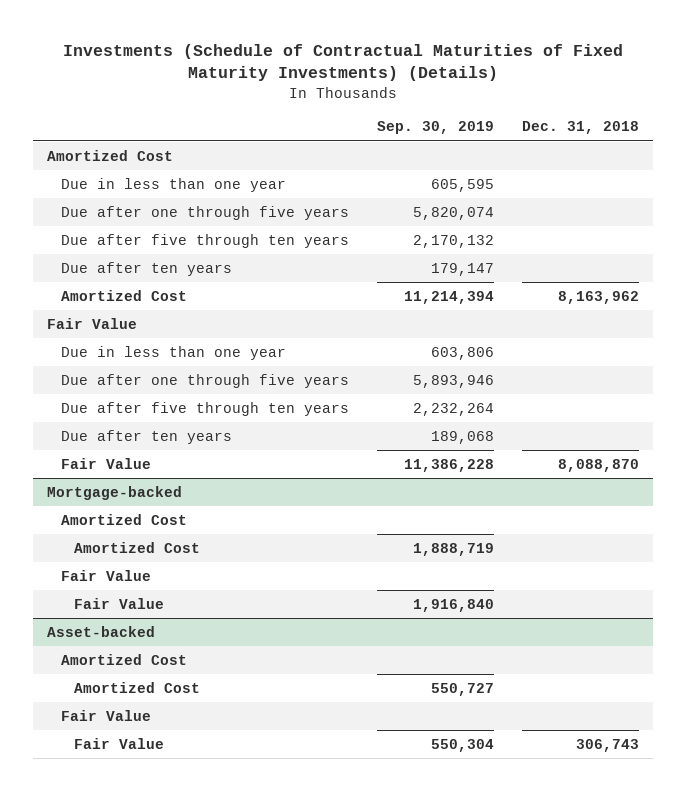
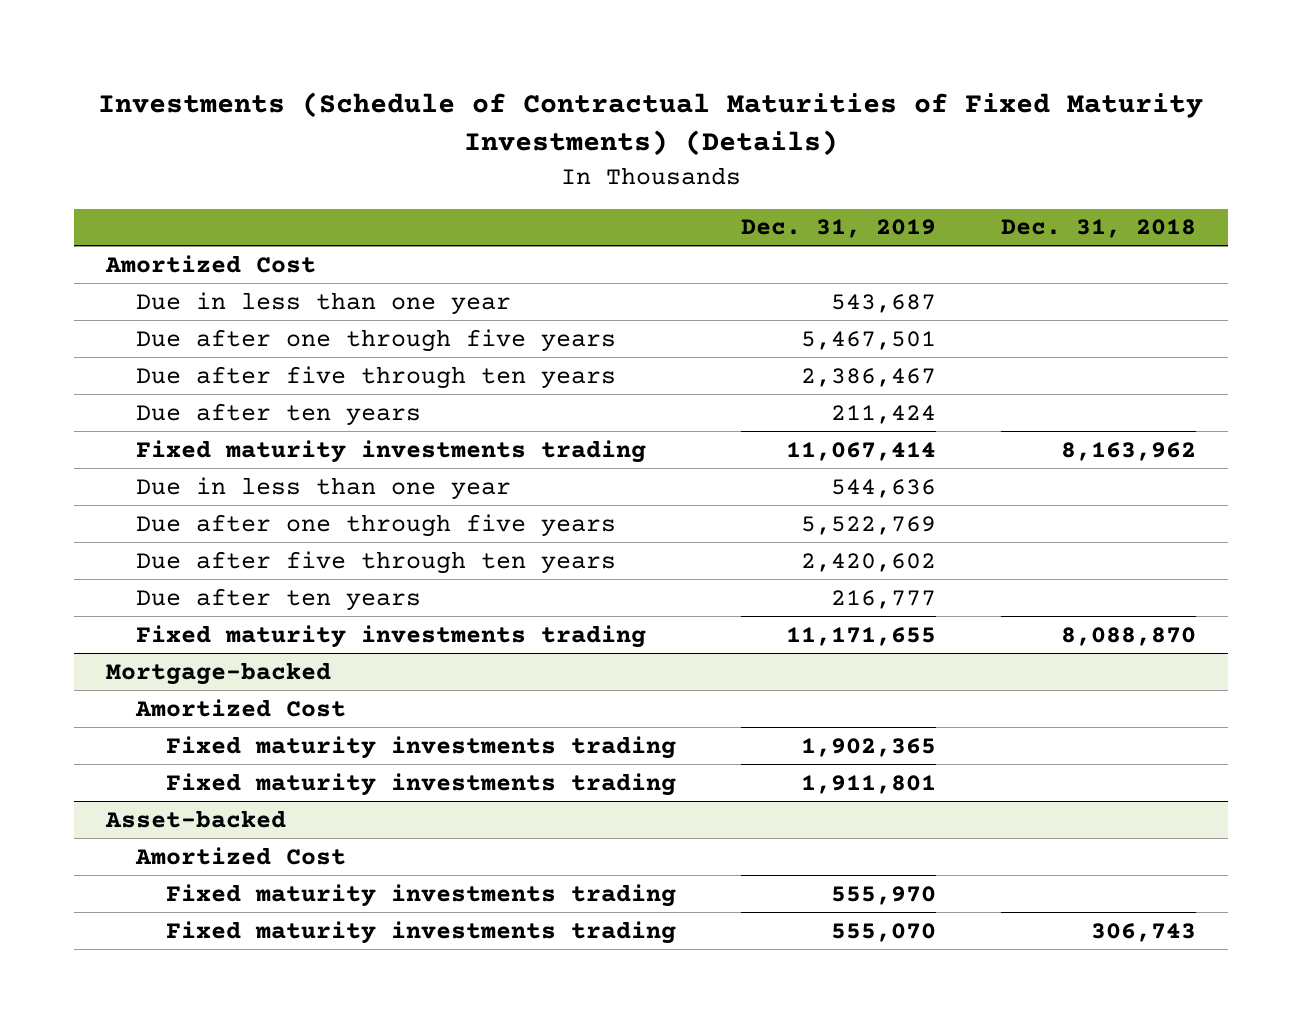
[377,121,495,135] Sep. 30, 2019 -> none
none -> [741,219,937,239] Dec. 31, 2019
[47,317,138,329] Fair Value -> none
[60,289,187,301] Amortized Cost -> [136,439,647,463] Fixed maturity investments trading
[60,457,151,469] Fair Value -> [136,624,647,648] Fixed maturity investments trading
[60,569,151,581] Fair Value -> none
[74,541,201,553] Amortized Cost -> [166,735,677,759] Fixed maturity investments trading
[74,597,165,609] Fair Value -> [166,772,677,796] Fixed maturity investments trading
[60,709,151,721] Fair Value -> none
[74,681,201,693] Amortized Cost -> [166,883,677,907] Fixed maturity investments trading
[74,737,165,749] Fair Value -> [166,920,677,944] Fixed maturity investments trading

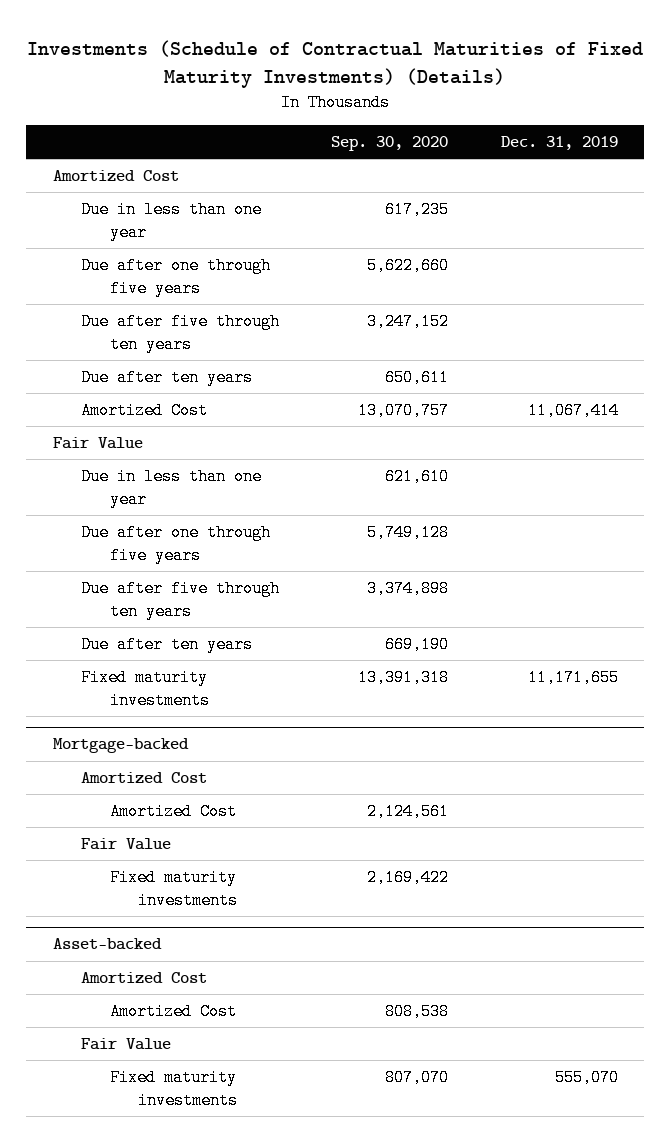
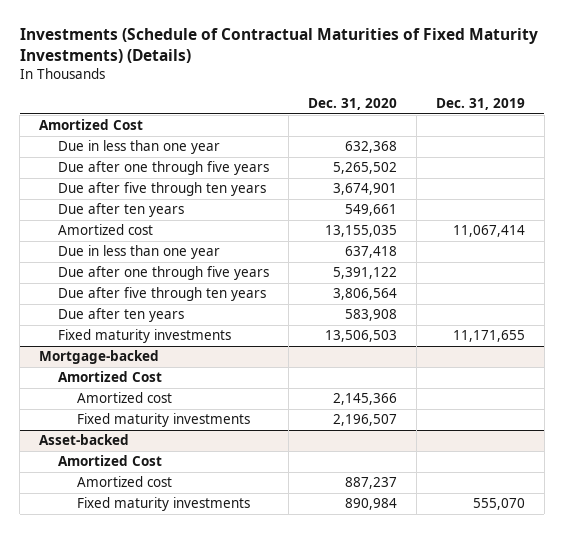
[331,136,449,152] Sep. 30, 2020 -> none
none -> [307,97,397,110] Dec. 31, 2020
[52,437,143,450] Fair Value -> none
[81,402,209,420] Amortized Cost -> [58,224,154,236] Amortized cost
[81,838,172,851] Fair Value -> none
[109,803,237,821] Amortized Cost -> [77,392,173,404] Amortized cost
[81,1038,172,1051] Fair Value -> none
[109,1003,237,1021] Amortized Cost -> [77,476,173,488] Amortized cost

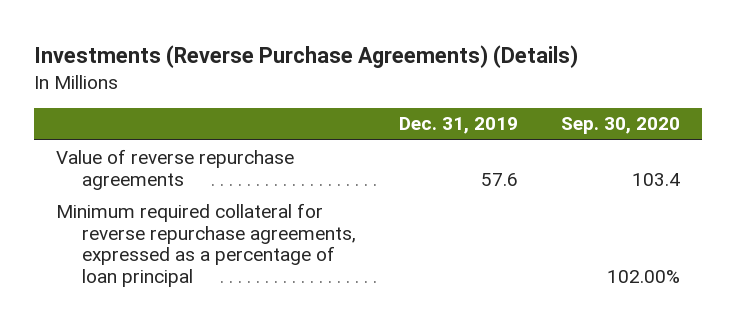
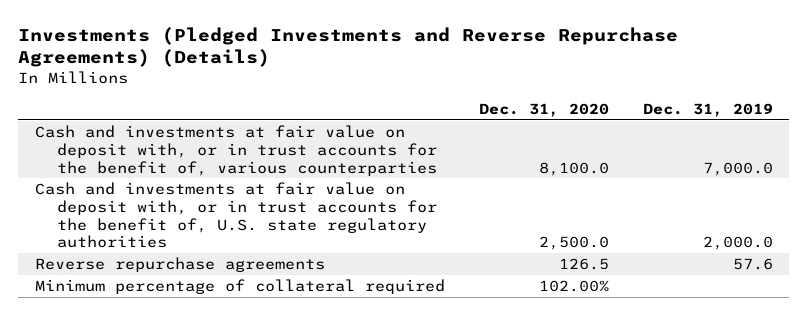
[34,45,579,69] Investments (Reverse Purchase Agreements) (Details) -> [18,26,679,68] Investments (Pledged Investments and Reverse Repurchase Agreements) (Details)
[561,117,681,135] Sep. 30, 2020 -> none
none -> [478,102,609,117] Dec. 31, 2020
none -> [34,124,438,176] Cash and investments at fair value on deposit with, or in trust accounts for the benefit of, various counterparties
none -> [34,181,438,249] Cash and investments at fair value on deposit with, or in trust accounts for the benefit of, U.S. state regulatory authorities
[55,148,294,190] Value of reverse repurchase agreements -> [34,256,325,272] Reverse repurchase agreements
[55,202,356,287] Minimum required collateral for reverse repurchase agreements, expressed as a percentage of loan principal -> [34,278,445,294] Minimum percentage of collateral required

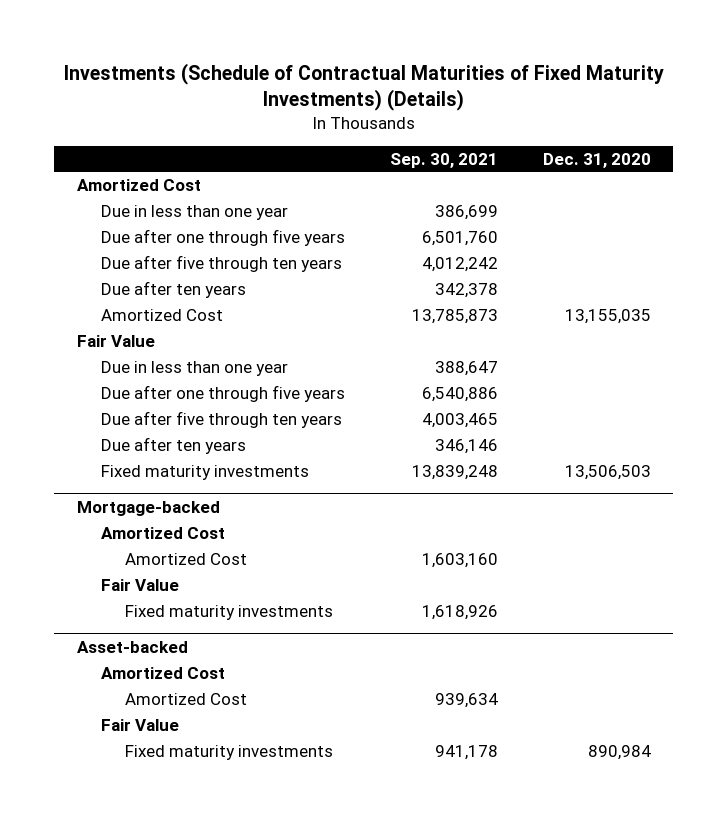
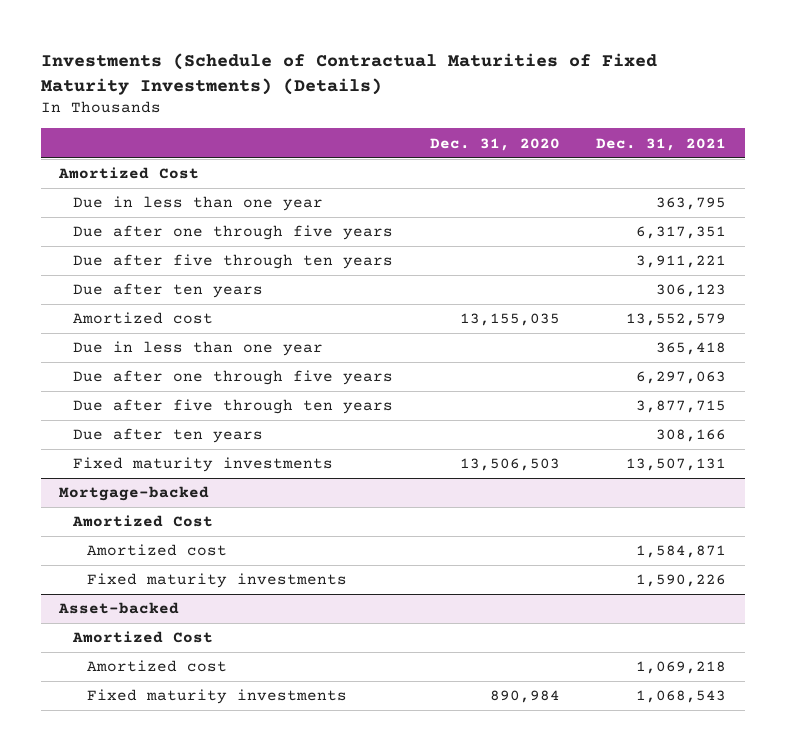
[389,152,498,168] Sep. 30, 2021 -> none
none -> [596,137,727,151] Dec. 31, 2021
[76,334,155,347] Fair Value -> none
[100,308,223,321] Amortized Cost -> [72,312,213,325] Amortized cost
[100,578,179,591] Fair Value -> none
[124,552,247,565] Amortized Cost -> [86,544,227,557] Amortized cost
[100,718,179,731] Fair Value -> none
[124,692,247,705] Amortized Cost -> [86,660,227,673] Amortized cost

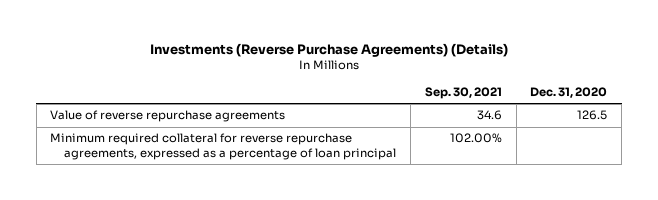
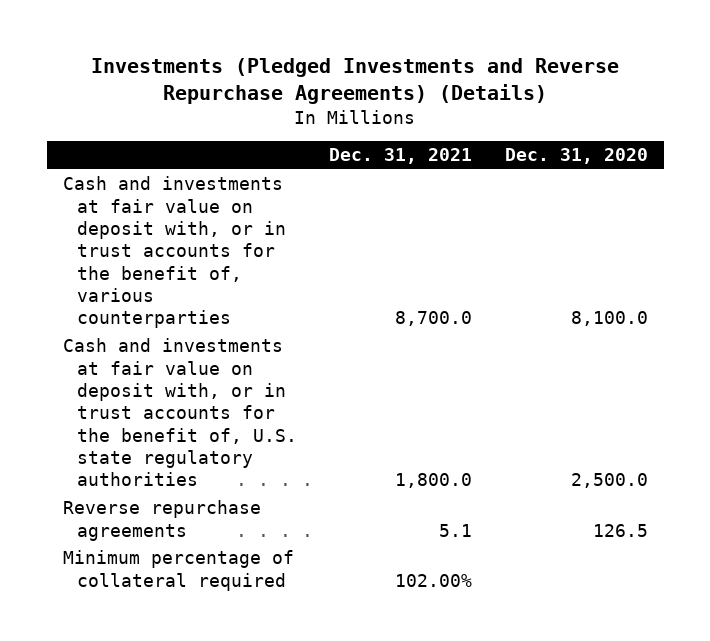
[149,42,508,57] Investments (Reverse Purchase Agreements) (Details) -> [91,58,620,105] Investments (Pledged Investments and Reverse Repurchase Agreements) (Details)
[424,87,502,100] Sep. 30, 2021 -> none
none -> [329,148,473,165] Dec. 31, 2021
none -> [62,176,287,329] Cash and investments at fair value on deposit with, or in trust accounts for the benefit of, various counterparties
none -> [62,338,298,487] Cash and investments at fair value on deposit with, or in trust accounts for the benefit of, U.S. state regulatory authorities
[50,110,286,123] Value of reverse repurchase agreements -> [62,500,261,541] Reverse repurchase agreements
[50,133,397,160] Minimum required collateral for reverse repurchase agreements, expressed as a percentage of loan principal -> [62,550,294,591] Minimum percentage of collateral required

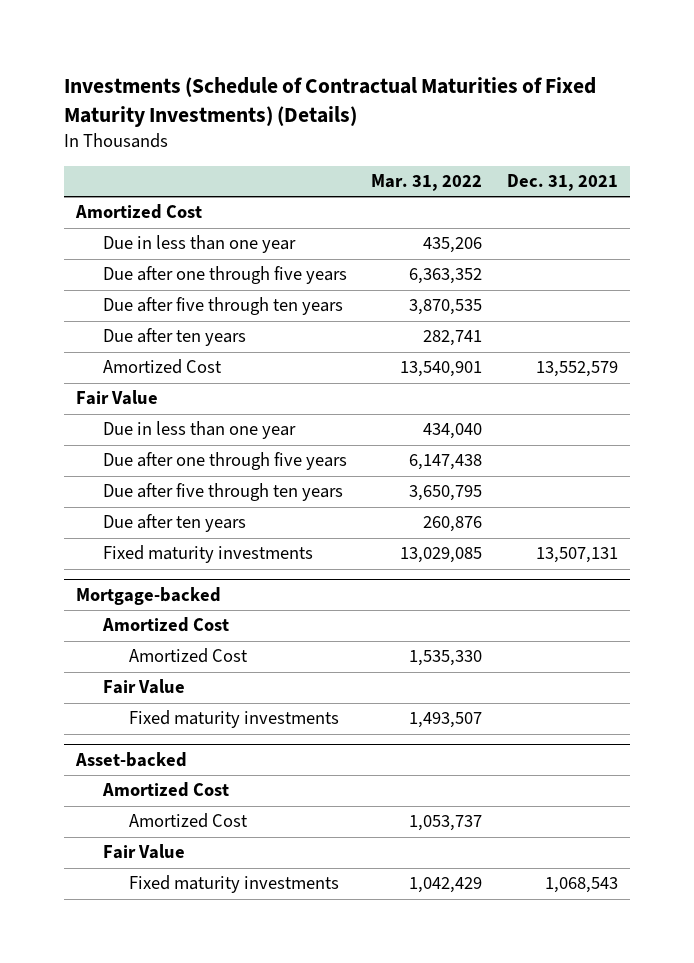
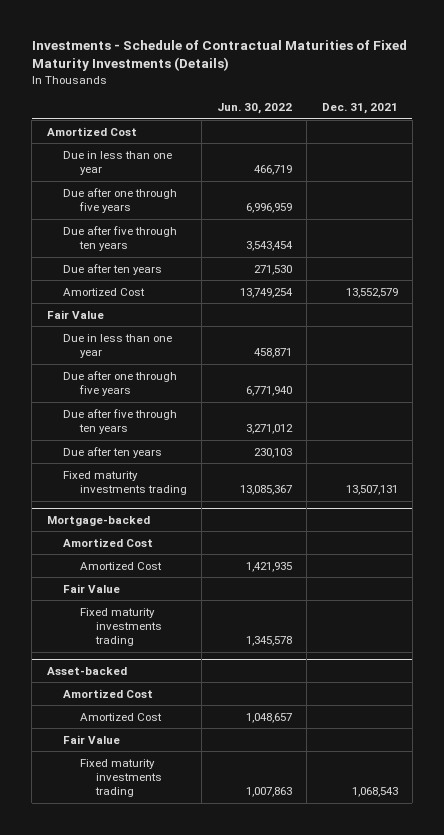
[64,77,597,127] Investments (Schedule of Contractual Maturities of Fixed Maturity Investments) (Details) -> [31,39,407,72] Investments - Schedule of Contractual Maturities of Fixed Maturity Investments (Details)
[371,174,483,192] Mar. 31, 2022 -> none
none -> [216,103,292,115] Jun. 30, 2022
[102,545,313,564] Fixed maturity investments -> [63,470,187,496] Fixed maturity investments trading
[128,710,339,729] Fixed maturity investments -> [79,607,163,647] Fixed maturity investments trading
[128,875,339,894] Fixed maturity investments -> [79,758,163,798] Fixed maturity investments trading

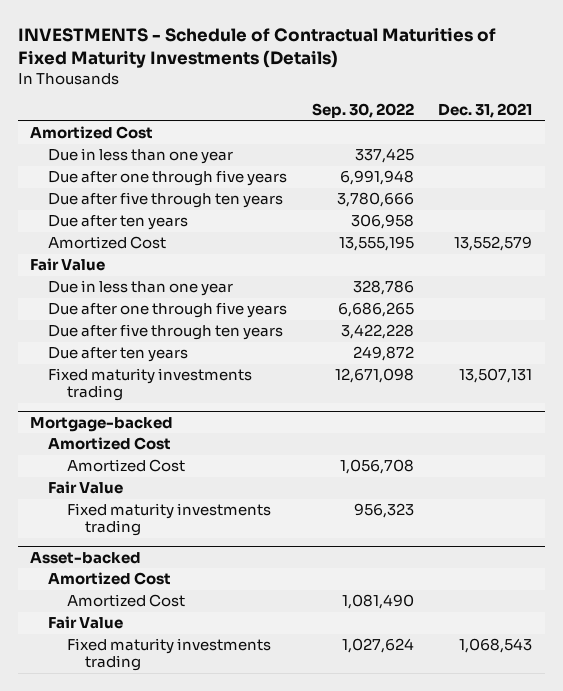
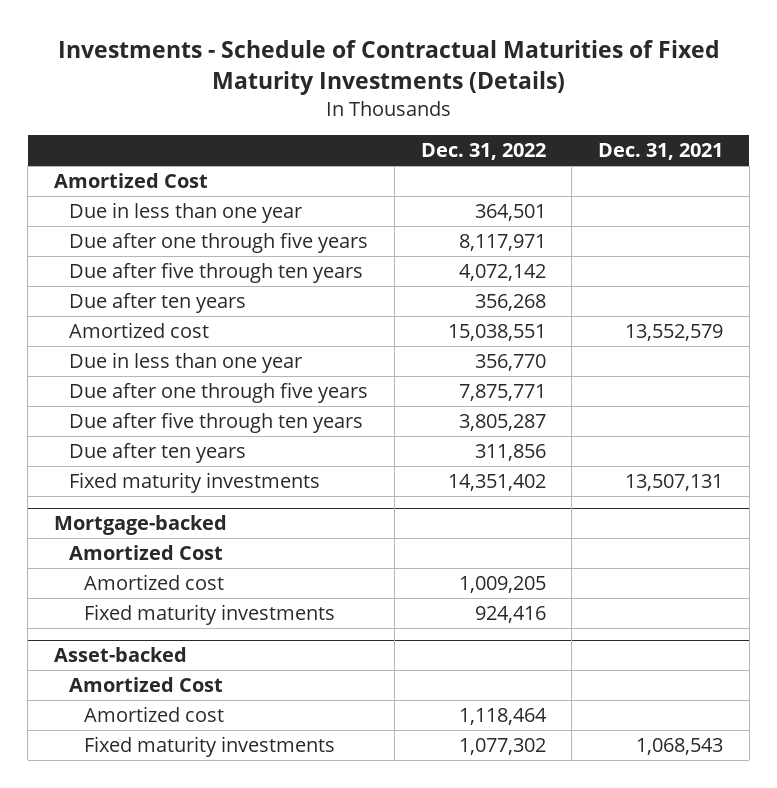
[18,27,497,69] INVESTMENTS - Schedule of Contractual Maturities of Fixed Maturity Investments (Details) -> [57,40,720,95] Investments - Schedule of Contractual Maturities of Fixed Maturity Investments (Details)
[311,103,414,119] Sep. 30, 2022 -> none
none -> [420,143,546,161] Dec. 31, 2022
[30,258,106,272] Fair Value -> none
[48,236,167,250] Amortized Cost -> [69,322,210,339] Amortized cost
[48,368,253,402] Fixed maturity investments trading -> [69,472,321,494] Fixed maturity investments
[48,481,124,495] Fair Value -> none
[66,459,185,473] Amortized Cost -> [84,574,225,591] Amortized cost
[66,503,271,537] Fixed maturity investments trading -> [84,604,336,626] Fixed maturity investments
[48,616,124,630] Fair Value -> none
[66,594,185,608] Amortized Cost -> [84,706,225,723] Amortized cost
[66,638,271,672] Fixed maturity investments trading -> [84,736,336,758] Fixed maturity investments

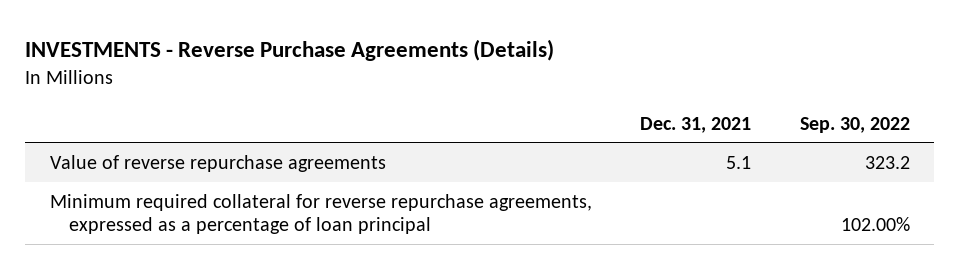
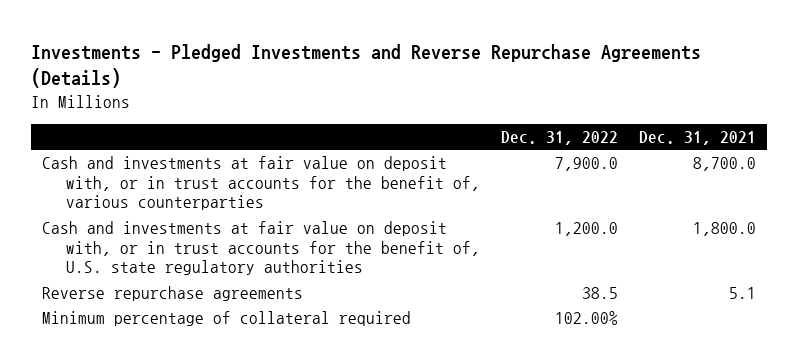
[25,38,555,61] INVESTMENTS - Reverse Purchase Agreements (Details) -> [31,43,702,89] Investments - Pledged Investments and Reverse Repurchase Agreements (Details)
[799,116,910,133] Sep. 30, 2022 -> none
none -> [501,131,619,146] Dec. 31, 2022
none -> [41,156,481,211] Cash and investments at fair value on deposit with, or in trust accounts for the benefit of, various counterparties
none -> [41,221,481,276] Cash and investments at fair value on deposit with, or in trust accounts for the benefit of, U.S. state regulatory authorities
[49,154,386,172] Value of reverse repurchase agreements -> [41,286,303,302] Reverse repurchase agreements
[49,193,592,235] Minimum required collateral for reverse repurchase agreements, expressed as a percentage of loan principal -> [41,311,411,327] Minimum percentage of collateral required

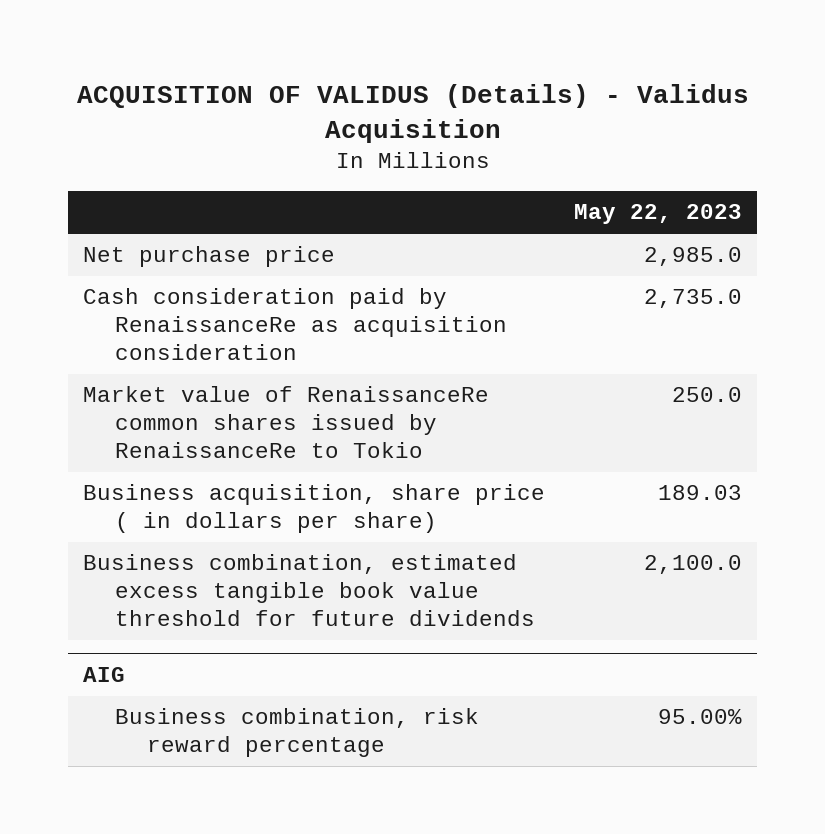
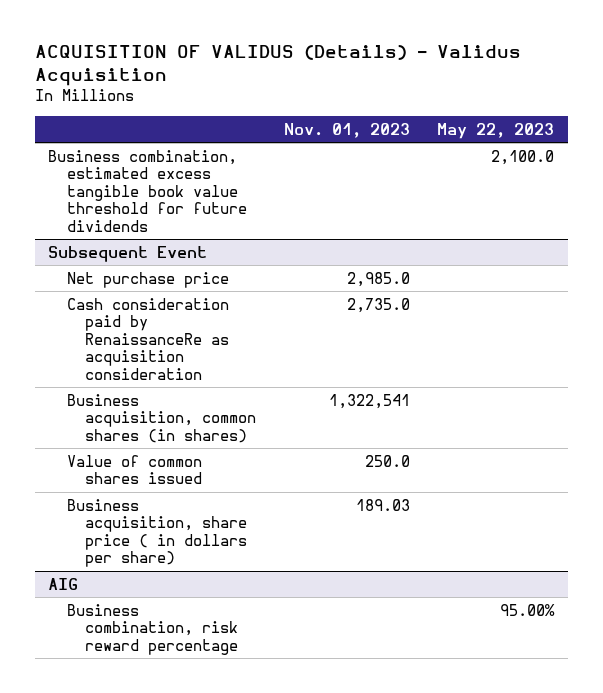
none -> [283,122,410,138] Nov. 01, 2023
[82,246,335,268] Net purchase price -> none
[82,288,507,361] Cash consideration paid by RenaissanceRe as acquisition consideration -> none
[82,386,489,459] Market value of RenaissanceRe common shares issued by RenaissanceRe to Tokio -> none
[82,484,545,534] Business acquisition, share price ( in dollars per share) -> none
none -> [48,245,208,262] Subsequent Event
none -> [66,271,229,288] Net purchase price
none -> [66,297,230,380] Cash consideration paid by RenaissanceRe as acquisition consideration
none -> [66,393,257,443] Business acquisition, common shares (in shares)
none -> [66,454,203,485] Value of common shares issued
none -> [66,498,248,568] Business acquisition, share price ( in dollars per share)

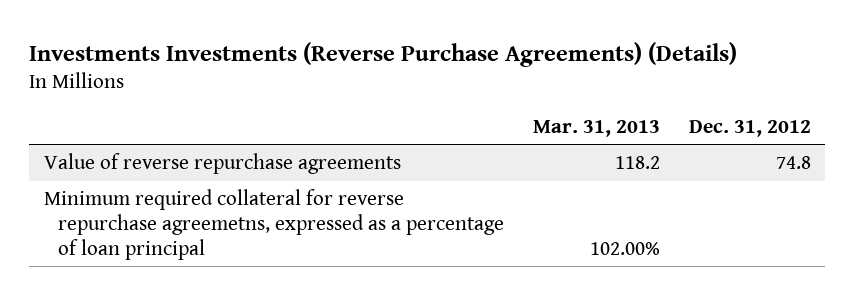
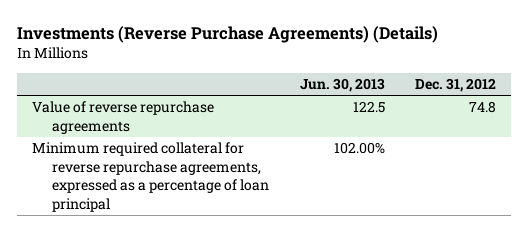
[29,41,738,67] Investments Investments (Reverse Purchase Agreements) (Details) -> [17,26,439,44] Investments (Reverse Purchase Agreements) (Details)
[532,119,660,137] Mar. 31, 2013 -> none
none -> [299,78,385,93] Jun. 30, 2013
[43,189,505,260] Minimum required collateral for reverse repurchase agreemetns, expressed as a percentage of loan principal -> [32,142,270,212] Minimum required collateral for reverse repurchase agreements, expressed as a percentage of loan principal

